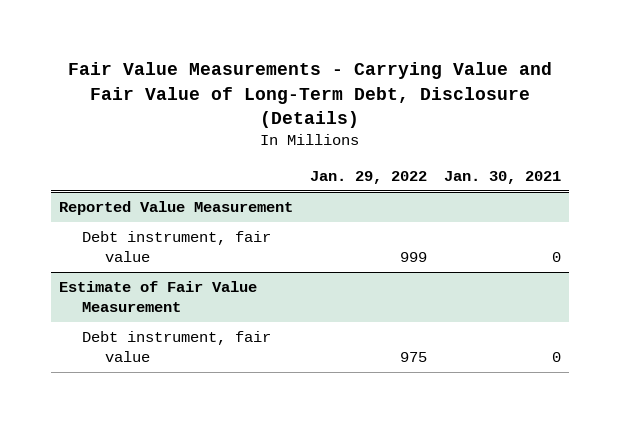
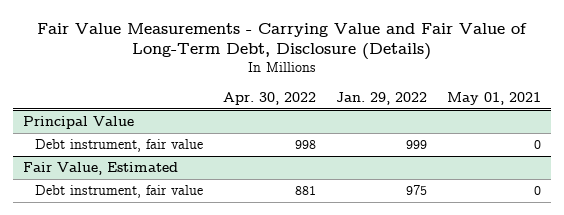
[443,171,561,185] Jan. 30, 2021 -> none
none -> [222,91,316,105] Apr. 30, 2022
none -> [446,91,541,105] May 01, 2021
[59,200,294,215] Reported Value Measurement -> [22,116,134,130] Principal Value
[59,280,258,313] Estimate of Fair Value Measurement -> [22,162,178,176] Fair Value, Estimated

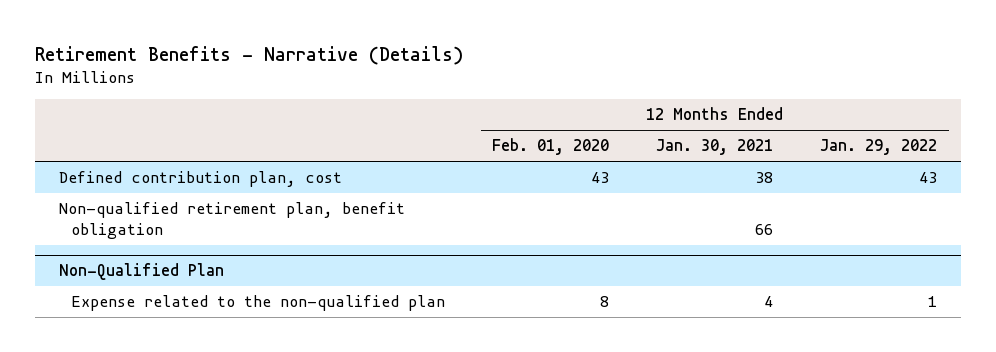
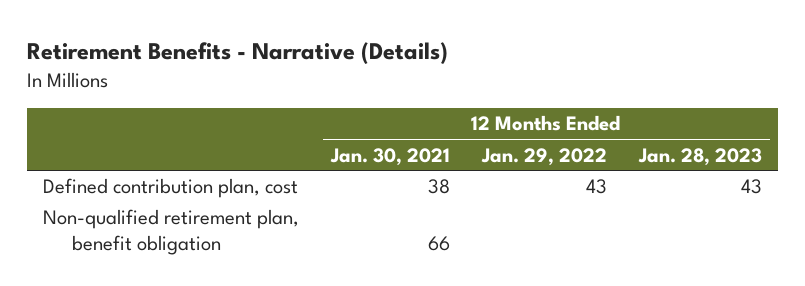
[492,138,610,156] Feb. 01, 2020 -> none
none -> [637,147,762,166] Jan. 28, 2023
[58,263,224,281] Non-Qualified Plan -> none
[71,295,446,312] Expense related to the non-qualified plan -> none

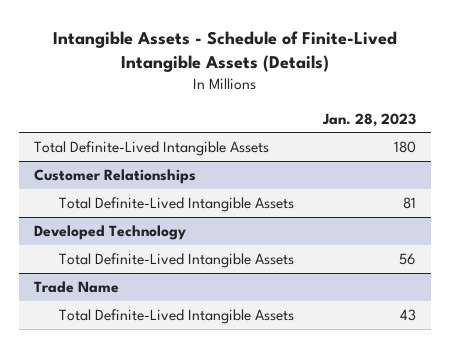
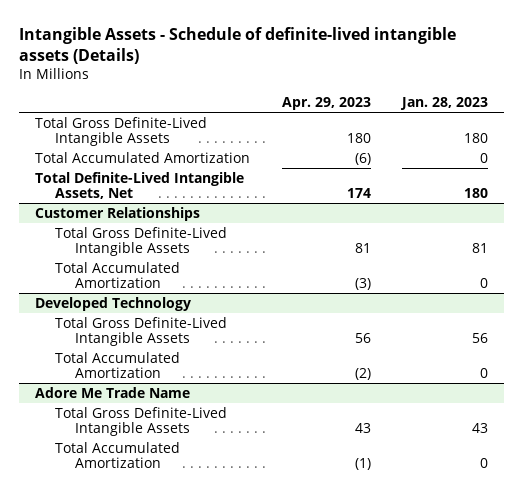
[53,30,398,72] Intangible Assets - Schedule of Finite-Lived Intangible Assets (Details) -> [19,27,457,64] Intangible Assets - Schedule of definite-lived intangible assets (Details)
none -> [281,97,371,111] Apr. 29, 2023
[34,141,270,157] Total Definite-Lived Intangible Assets -> [35,116,208,147] Total Gross Definite-Lived Intangible Assets
none -> [35,151,251,163] Total Accumulated Amortization
none -> [35,171,245,200] Total Definite-Lived Intangible Assets, Net
[59,197,295,213] Total Definite-Lived Intangible Assets -> [55,226,228,257] Total Gross Definite-Lived Intangible Assets
none -> [55,261,181,289] Total Accumulated Amortization
[59,253,295,269] Total Definite-Lived Intangible Assets -> [55,316,228,347] Total Gross Definite-Lived Intangible Assets
none -> [55,351,181,379] Total Accumulated Amortization
[34,281,120,294] Trade Name -> [35,386,191,398] Adore Me Trade Name
[59,309,295,325] Total Definite-Lived Intangible Assets -> [55,406,228,437] Total Gross Definite-Lived Intangible Assets
none -> [55,441,181,469] Total Accumulated Amortization

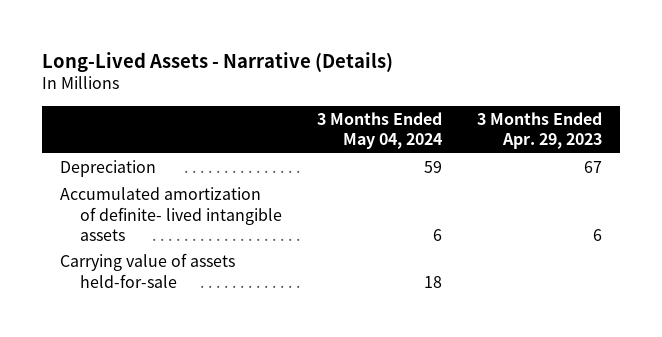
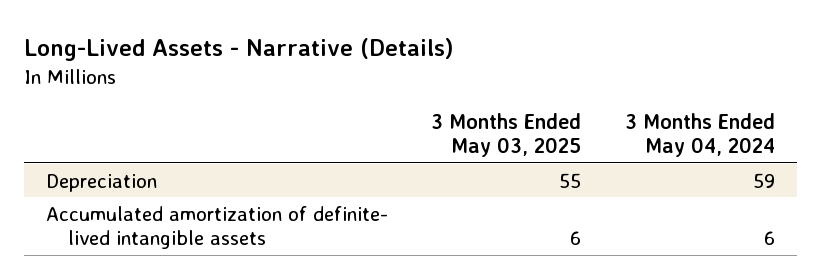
[477,111,603,150] 3 Months Ended Apr. 29, 2023 -> none
none -> [431,112,582,158] 3 Months Ended May 03, 2025
[59,253,235,288] Carrying value of assets held-for-sale -> none

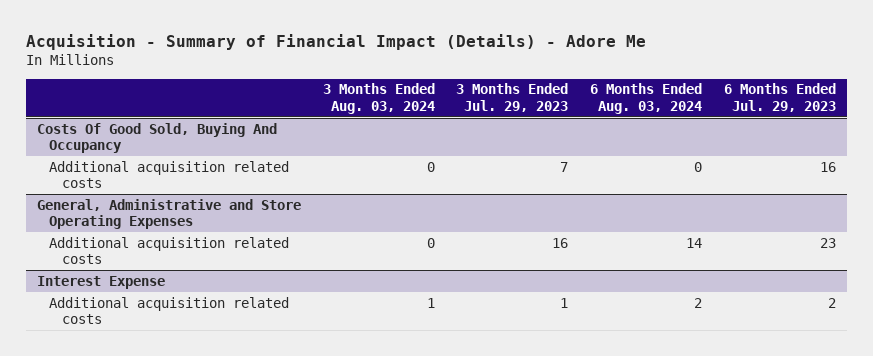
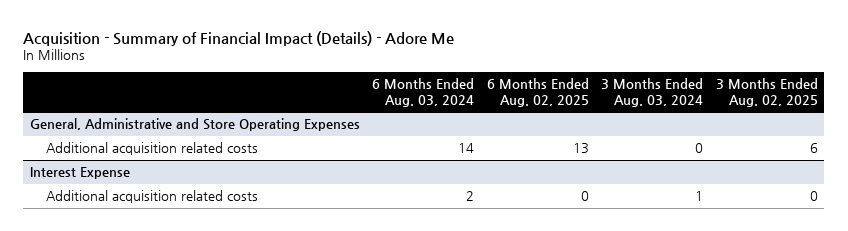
[456,83,569,112] 3 Months Ended Jul. 29, 2023 -> none
[724,83,837,112] 6 Months Ended Jul. 29, 2023 -> none
none -> [486,77,589,107] 6 Months Ended Aug. 02, 2025
none -> [716,77,819,107] 3 Months Ended Aug. 02, 2025
[36,122,277,154] Costs Of Good Sold, Buying And Occupancy -> none
[49,160,290,189] Additional acquisition related costs -> none

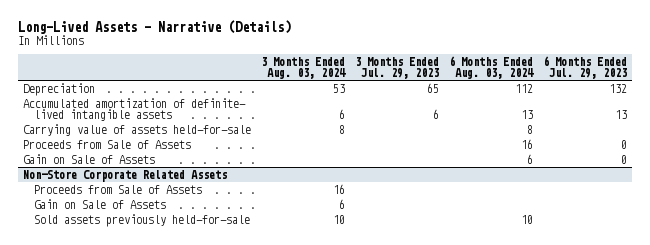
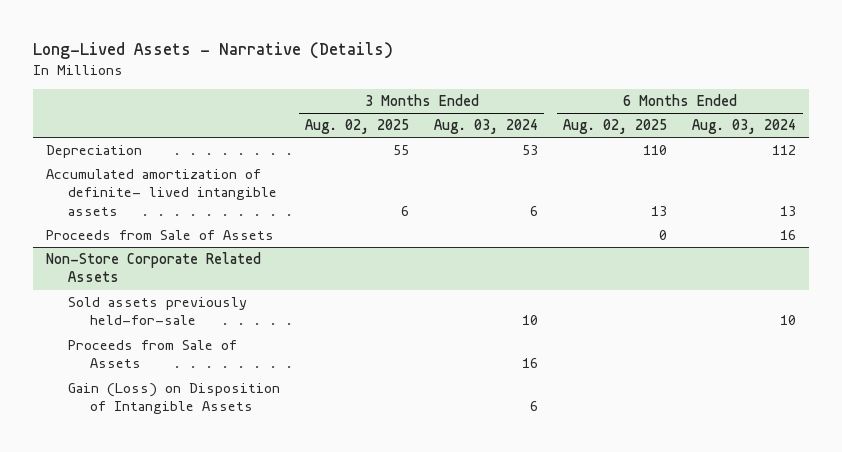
[354,57,439,80] 3 Months Ended Jul. 29, 2023 -> none
[543,56,628,80] 6 Months Ended Jul. 29, 2023 -> none
none -> [305,119,410,135] Aug. 02, 2025
none -> [563,119,668,135] Aug. 02, 2025
[22,123,251,136] Carrying value of assets held-for-sale -> none
[22,153,155,164] Gain on Sale of Assets -> none
[34,198,167,209] Gain on Sale of Assets -> none
[34,184,203,194] Proceeds from Sale of Assets -> [67,340,237,369] Proceeds from Sale of Assets
none -> [67,383,280,415] Gain (Loss) on Disposition of Intangible Assets

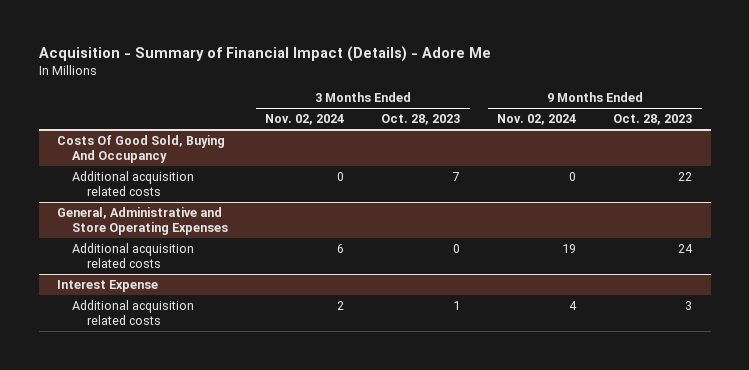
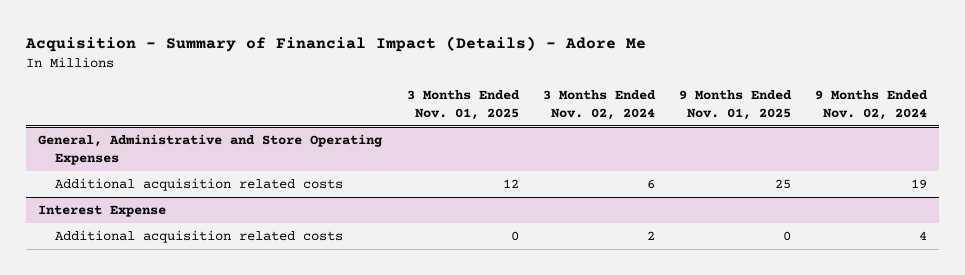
[381,114,461,126] Oct. 28, 2023 -> none
[613,114,693,126] Oct. 28, 2023 -> none
none -> [406,89,520,120] 3 Months Ended Nov. 01, 2025
none -> [678,89,792,120] 9 Months Ended Nov. 01, 2025
[57,134,226,163] Costs Of Good Sold, Buying And Occupancy -> none
[72,170,195,196] Additional acquisition related costs -> none

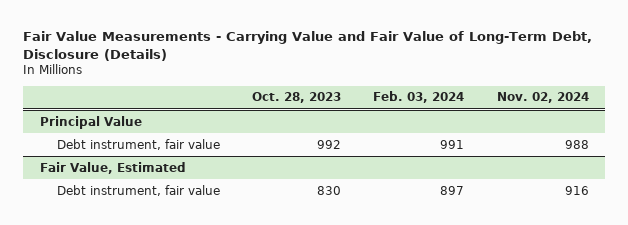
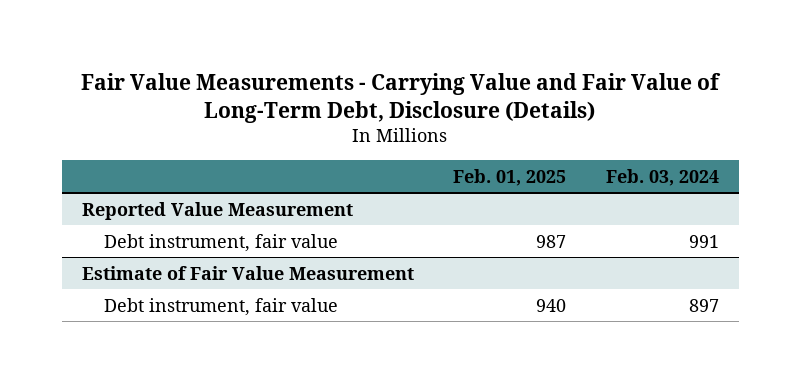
[252,92,342,104] Oct. 28, 2023 -> none
[496,92,589,104] Nov. 02, 2024 -> none
none -> [453,168,567,186] Feb. 01, 2025
[39,115,142,129] Principal Value -> [81,201,353,220] Reported Value Measurement
[39,161,186,174] Fair Value, Estimated -> [81,265,414,280] Estimate of Fair Value Measurement

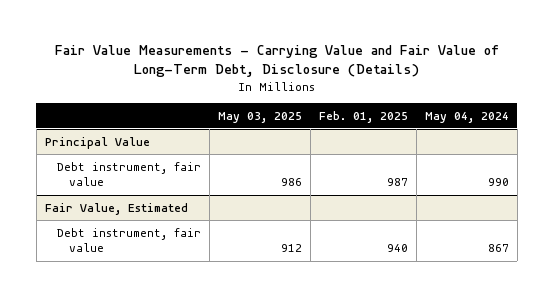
[605,168,719,186] Feb. 03, 2024 -> none
none -> [217,111,302,123] May 03, 2025
none -> [424,111,509,123] May 04, 2024
[81,201,353,220] Reported Value Measurement -> [44,136,150,149] Principal Value
[81,265,414,280] Estimate of Fair Value Measurement -> [44,202,188,215] Fair Value, Estimated

